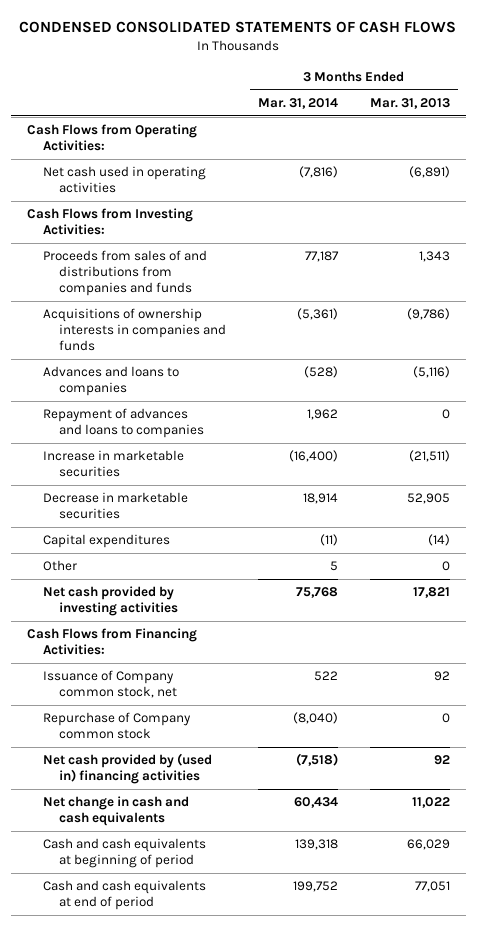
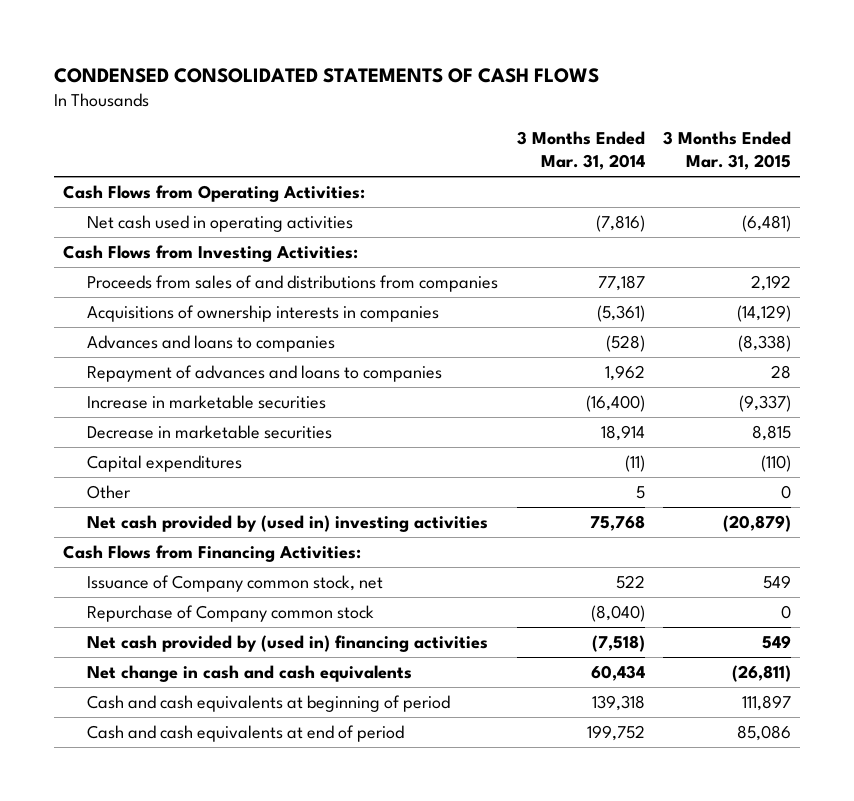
[369,98,450,110] Mar. 31, 2013 -> none
none -> [663,131,792,170] 3 Months Ended Mar. 31, 2015
[42,250,207,297] Proceeds from sales of and distributions from companies and funds -> [86,275,498,293] Proceeds from sales of and distributions from companies
[42,308,226,352] Acquisitions of ownership interests in companies and funds -> [86,305,439,323] Acquisitions of ownership interests in companies
[42,586,178,617] Net cash provided by investing activities -> [86,515,488,533] Net cash provided by (used in) investing activities

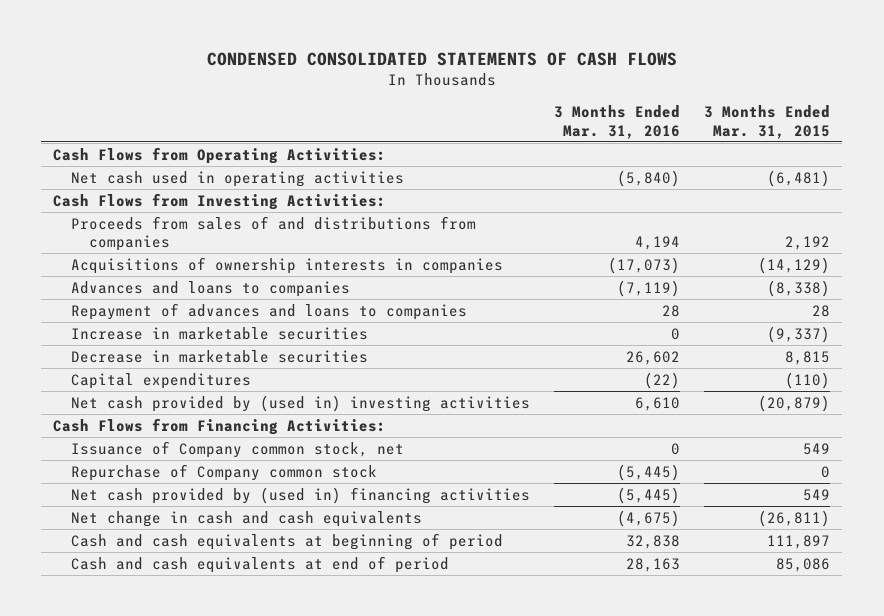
[516,131,645,170] 3 Months Ended Mar. 31, 2014 -> none
none -> [554,105,681,139] 3 Months Ended Mar. 31, 2016
[86,485,131,500] Other -> none

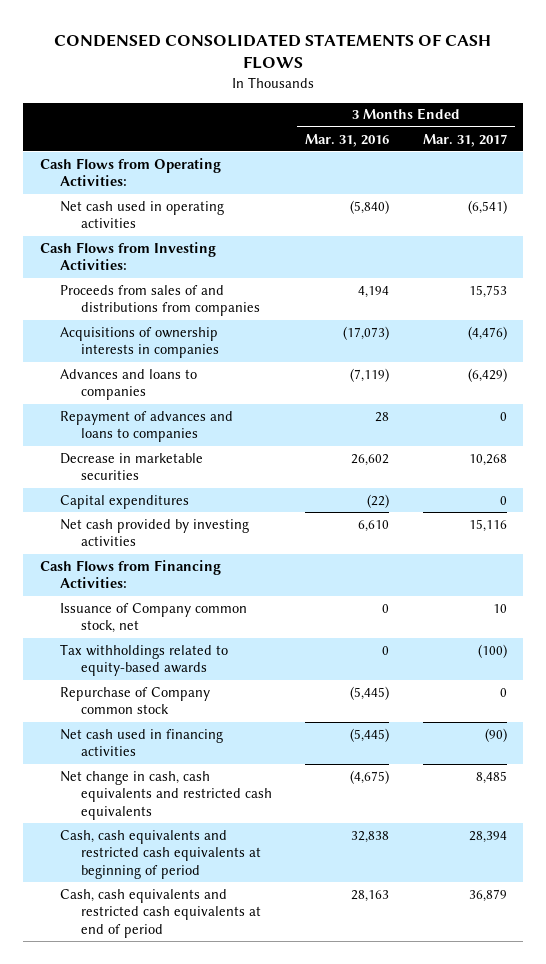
[704,105,831,139] 3 Months Ended Mar. 31, 2015 -> none
none -> [422,133,507,147] Mar. 31, 2017
[71,326,369,340] Increase in marketable securities -> none
[71,394,531,412] Net cash provided by (used in) investing activities -> [60,518,250,547] Net cash provided by investing activities
none -> [60,643,229,677] Tax withholdings related to equity-based awards
[71,486,531,504] Net cash provided by (used in) financing activities -> [60,728,224,757] Net cash used in financing activities
[71,510,423,527] Net change in cash and cash equivalents -> [60,770,272,821] Net change in cash, cash equivalents and restricted cash equivalents
[71,532,504,550] Cash and cash equivalents at beginning of period -> [60,829,261,880] Cash, cash equivalents and restricted cash equivalents at beginning of period
[71,555,450,573] Cash and cash equivalents at end of period -> [60,888,261,939] Cash, cash equivalents and restricted cash equivalents at end of period

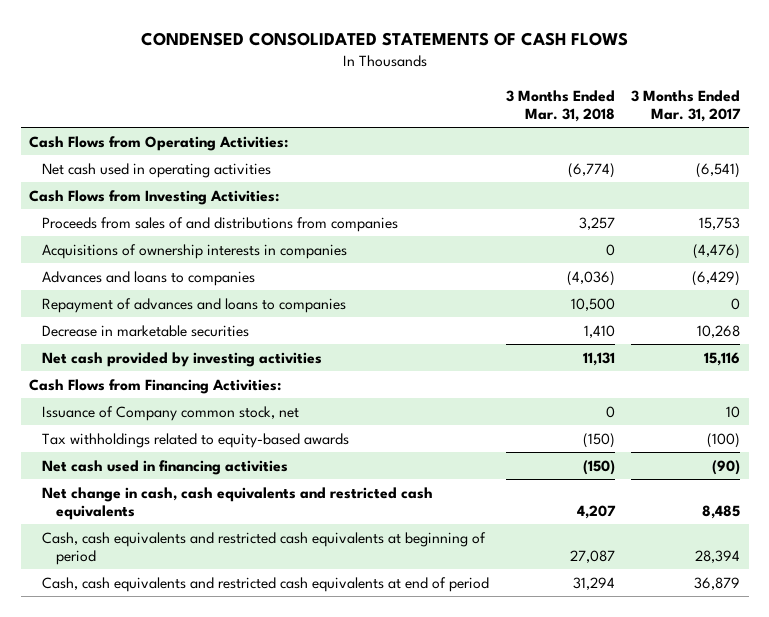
[305,133,390,147] Mar. 31, 2016 -> none
none -> [505,89,615,123] 3 Months Ended Mar. 31, 2018
[60,494,190,509] Capital expenditures -> none
[60,686,211,715] Repurchase of Company common stock -> none

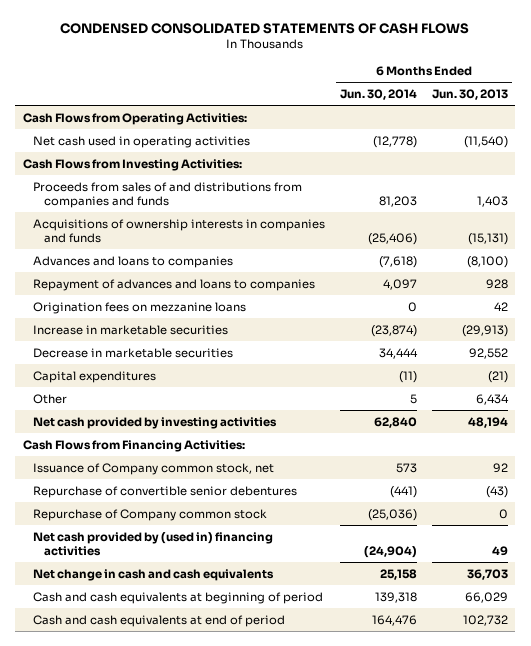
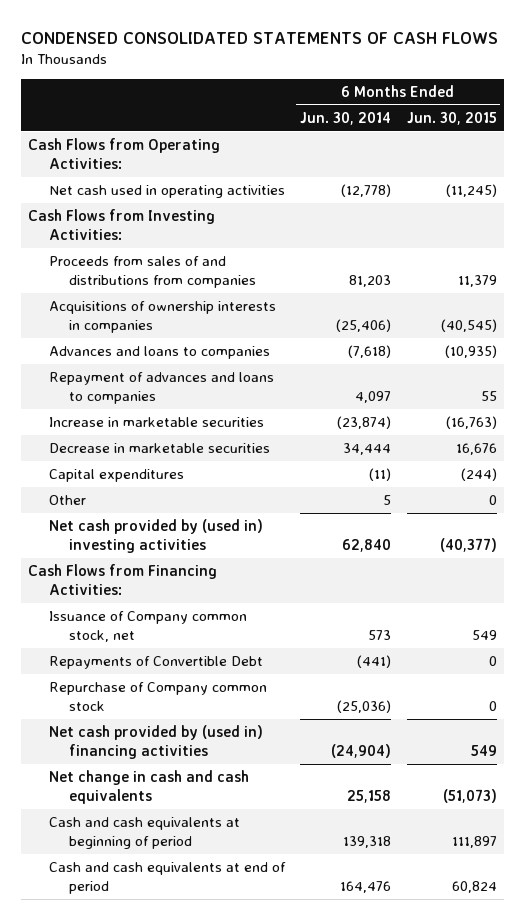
[431,88,508,100] Jun. 30, 2013 -> none
none -> [406,111,497,125] Jun. 30, 2015
[33,181,303,208] Proceeds from sales of and distributions from companies and funds -> [48,256,256,288] Proceeds from sales of and distributions from companies
[33,218,326,243] Acquisitions of ownership interests in companies and funds -> [48,301,276,333] Acquisitions of ownership interests in companies
[33,301,247,314] Origination fees on mezzanine loans -> none
[33,416,278,429] Net cash provided by investing activities -> [48,519,263,553] Net cash provided by (used in) investing activities
[33,485,298,498] Repurchase of convertible senior debentures -> [48,656,263,670] Repayments of Convertible Debt

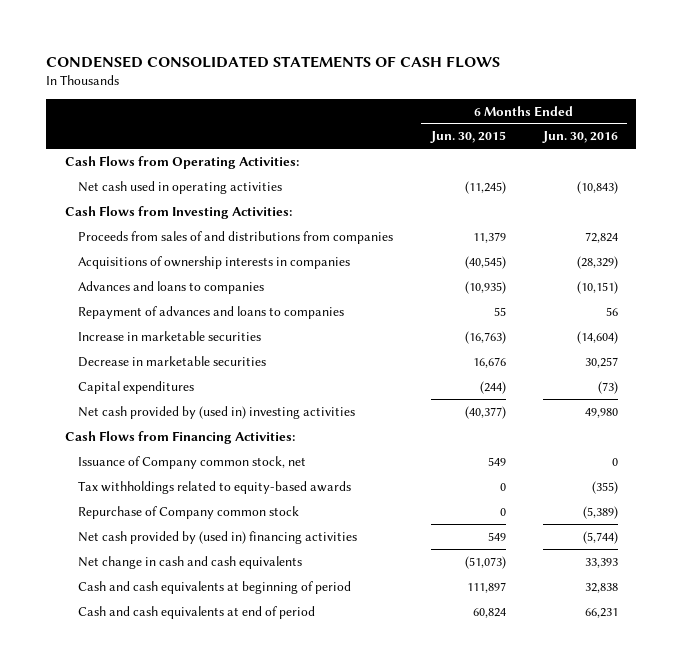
[300,111,392,125] Jun. 30, 2014 -> none
none -> [541,131,618,144] Jun. 30, 2016
[48,495,86,506] Other -> none
[48,656,263,670] Repayments of Convertible Debt -> none
none -> [78,480,352,494] Tax withholdings related to equity-based awards

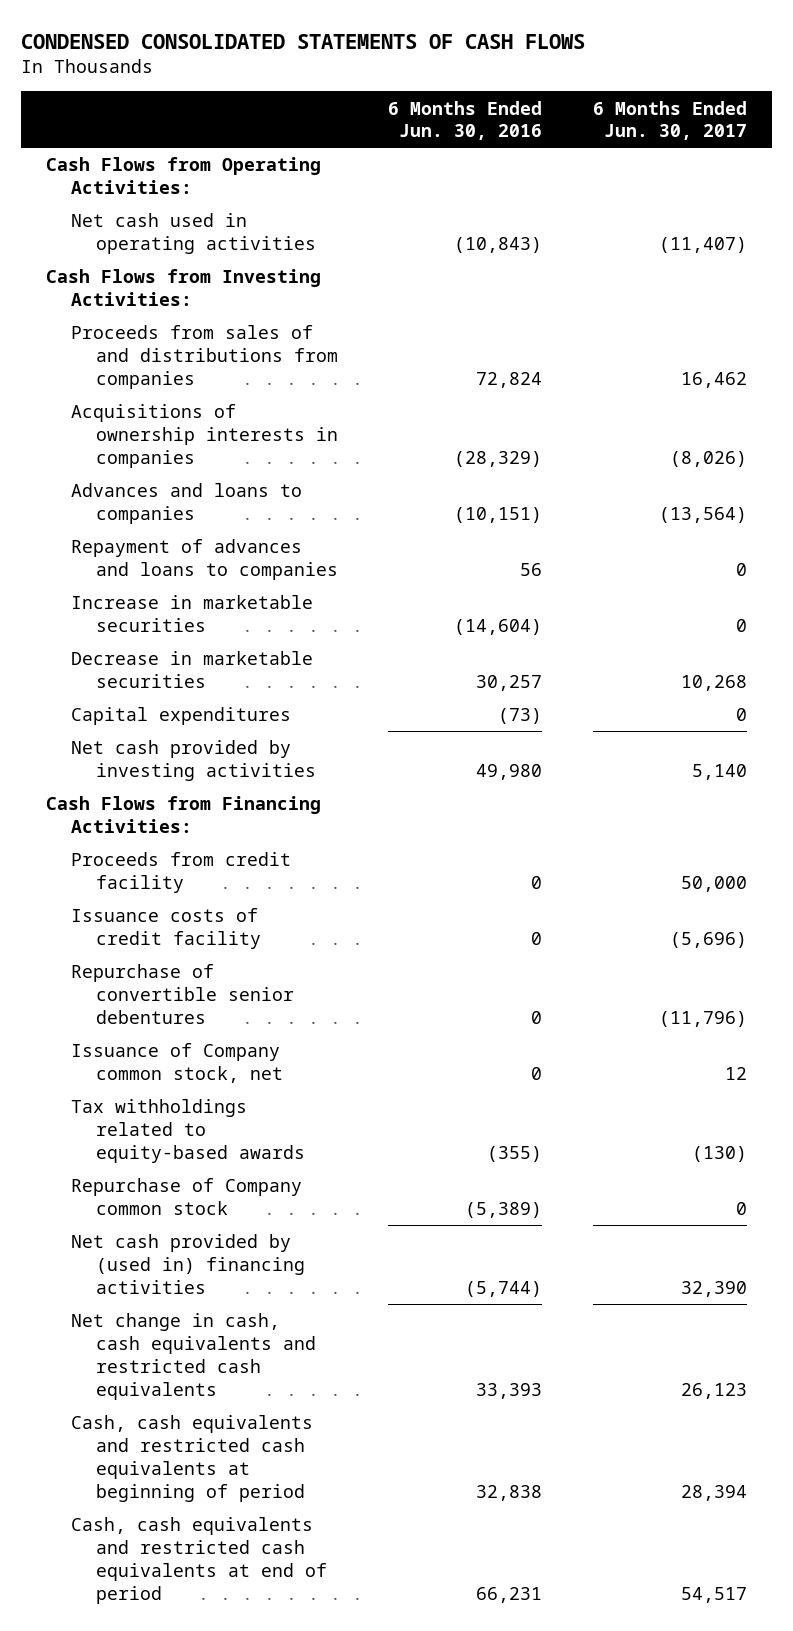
[429,131,506,144] Jun. 30, 2015 -> none
none -> [592,100,747,141] 6 Months Ended Jun. 30, 2017
[78,405,356,419] Net cash provided by (used in) investing activities -> [71,740,316,781] Net cash provided by investing activities
none -> [71,852,292,893] Proceeds from credit facility
none -> [71,908,261,949] Issuance costs of credit facility
none -> [71,964,294,1024] Repurchase of convertible senior debentures
[78,555,303,569] Net change in cash and cash equivalents -> [71,1313,316,1400] Net change in cash, cash equivalents and restricted cash equivalents
[78,580,352,594] Cash and cash equivalents at beginning of period -> [71,1415,314,1502] Cash, cash equivalents and restricted cash equivalents at beginning of period
[78,605,316,619] Cash and cash equivalents at end of period -> [71,1517,327,1604] Cash, cash equivalents and restricted cash equivalents at end of period

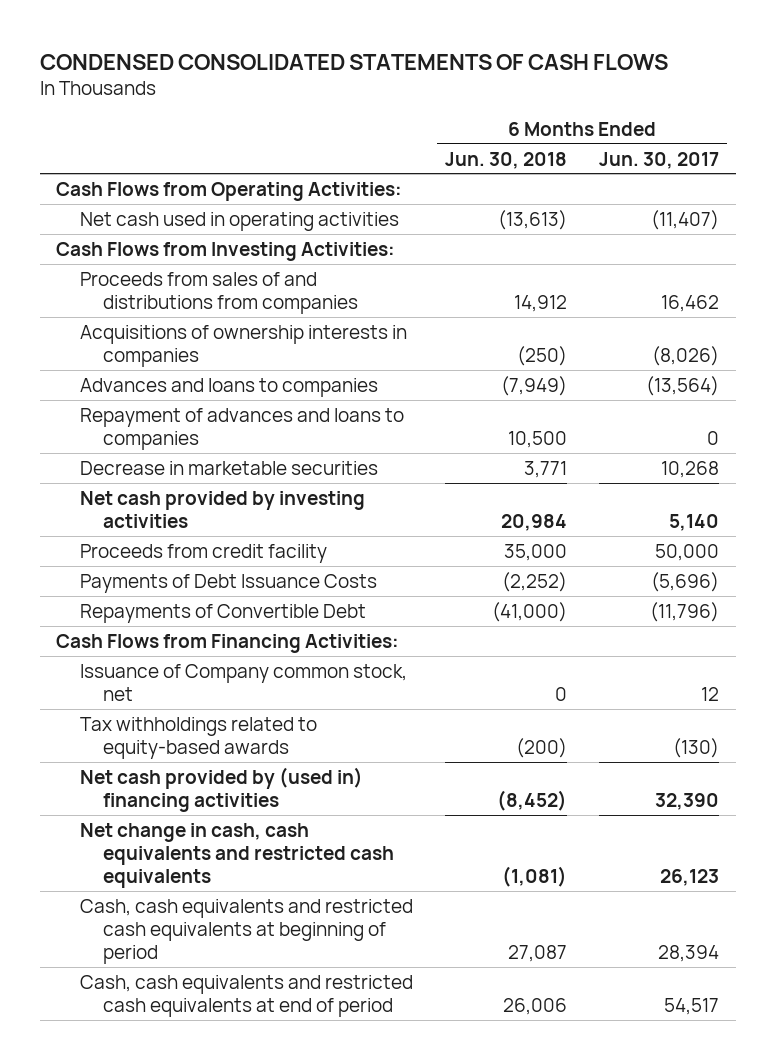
[388,100,543,141] 6 Months Ended Jun. 30, 2016 -> none
none -> [445,151,568,169] Jun. 30, 2018
[71,595,314,632] Increase in marketable securities -> none
[71,707,292,726] Capital expenditures -> none
[71,908,261,949] Issuance costs of credit facility -> [79,573,377,593] Payments of Debt Issuance Costs
[71,964,294,1024] Repurchase of convertible senior debentures -> [79,603,366,623] Repayments of Convertible Debt
[46,796,322,833] Cash Flows from Financing Activities: -> [56,633,400,653] Cash Flows from Financing Activities:
[71,1178,303,1215] Repurchase of Company common stock -> none

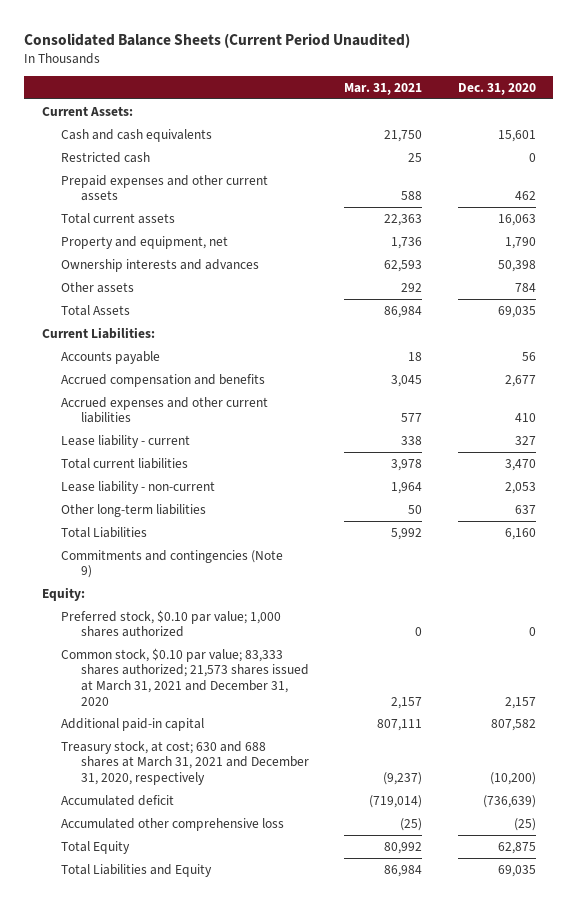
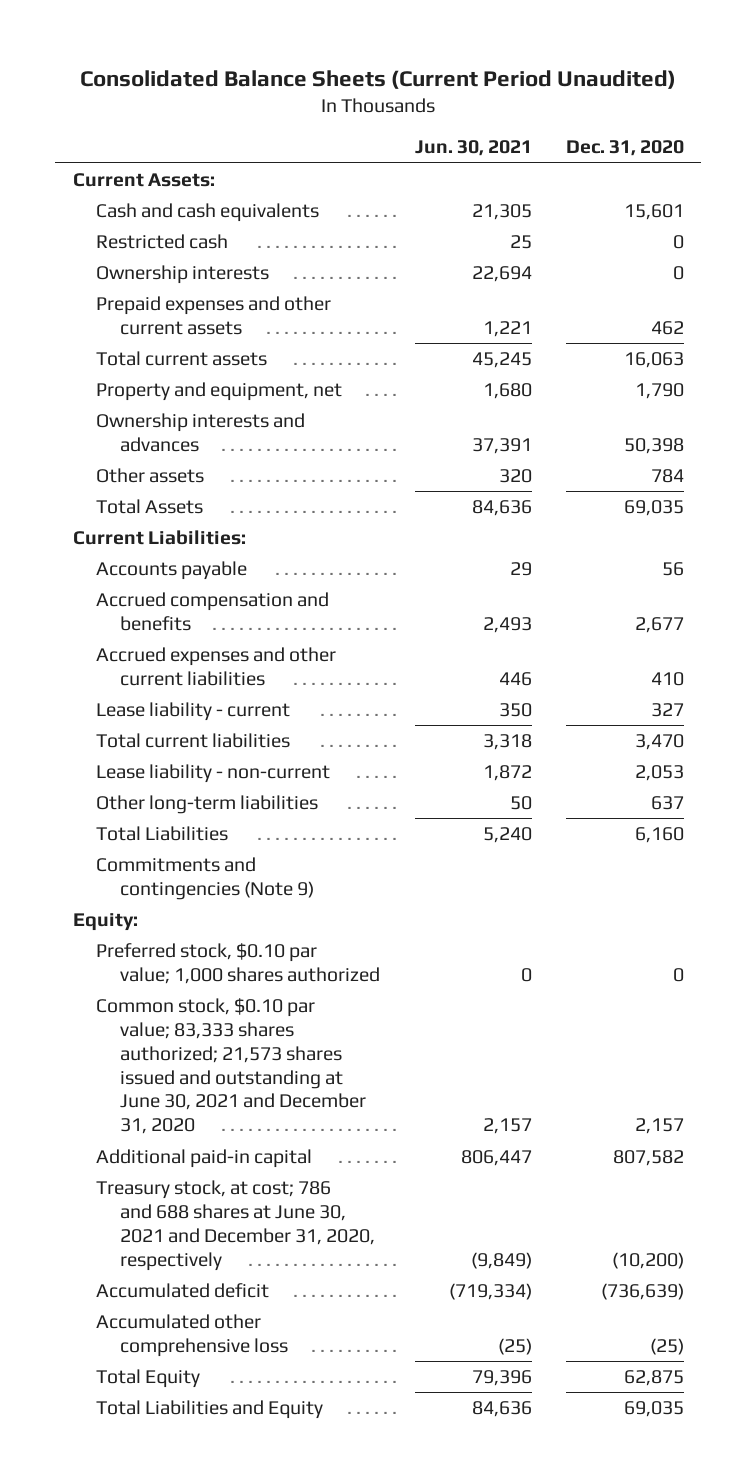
[344,82,423,95] Mar. 31, 2021 -> none
none -> [414,140,532,157] Jun. 30, 2021
none -> [96,265,270,285] Ownership interests
[61,647,309,706] Common stock, $0.10 par value; 83,333 shares authorized; 21,573 shares issued at March 31, 2021 and December 31, 2020 -> [96,998,367,1135] Common stock, $0.10 par value; 83,333 shares authorized; 21,573 shares issued and outstanding at June 30, 2021 and December 31, 2020
[61,740,309,785] Treasury stock, at cost; 630 and 688 shares at March 31, 2021 and December 31, 2020, respectively -> [96,1180,376,1271] Treasury stock, at cost; 786 and 688 shares at June 30, 2021 and December 31, 2020, respectively

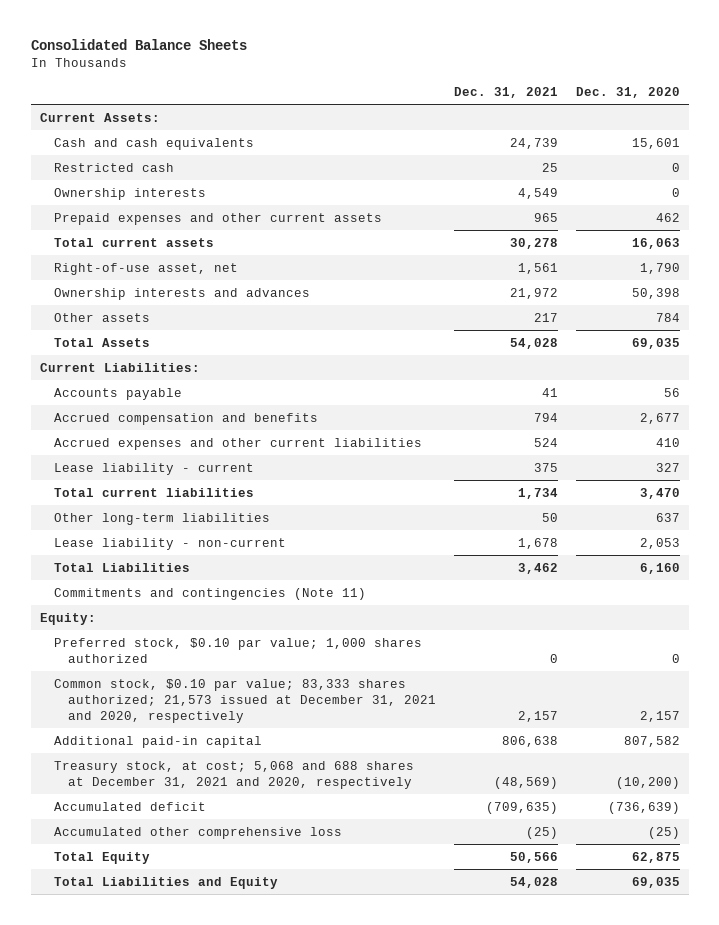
[80,69,677,89] Consolidated Balance Sheets (Current Period Unaudited) -> [30,38,247,50] Consolidated Balance Sheets
[414,140,532,157] Jun. 30, 2021 -> none
none -> [453,86,558,98] Dec. 31, 2021
[96,382,343,402] Property and equipment, net -> [53,262,238,275] Right-of-use asset, net
[96,764,331,784] Lease liability - non-current -> [53,537,286,550] Lease liability - non-current
[96,857,315,900] Commitments and contingencies (Note 9) -> [53,587,366,600] Commitments and contingencies (Note 11)
[96,998,367,1135] Common stock, $0.10 par value; 83,333 shares authorized; 21,573 shares issued and outstanding at June 30, 2021 and December 31, 2020 -> [53,678,436,723] Common stock, $0.10 par value; 83,333 shares authorized; 21,573 issued at December 31, 2021 and 2020, respectively
[96,1180,376,1271] Treasury stock, at cost; 786 and 688 shares at June 30, 2021 and December 31, 2020, respectively -> [53,760,414,789] Treasury stock, at cost; 5,068 and 688 shares at December 31, 2021 and 2020, respectively

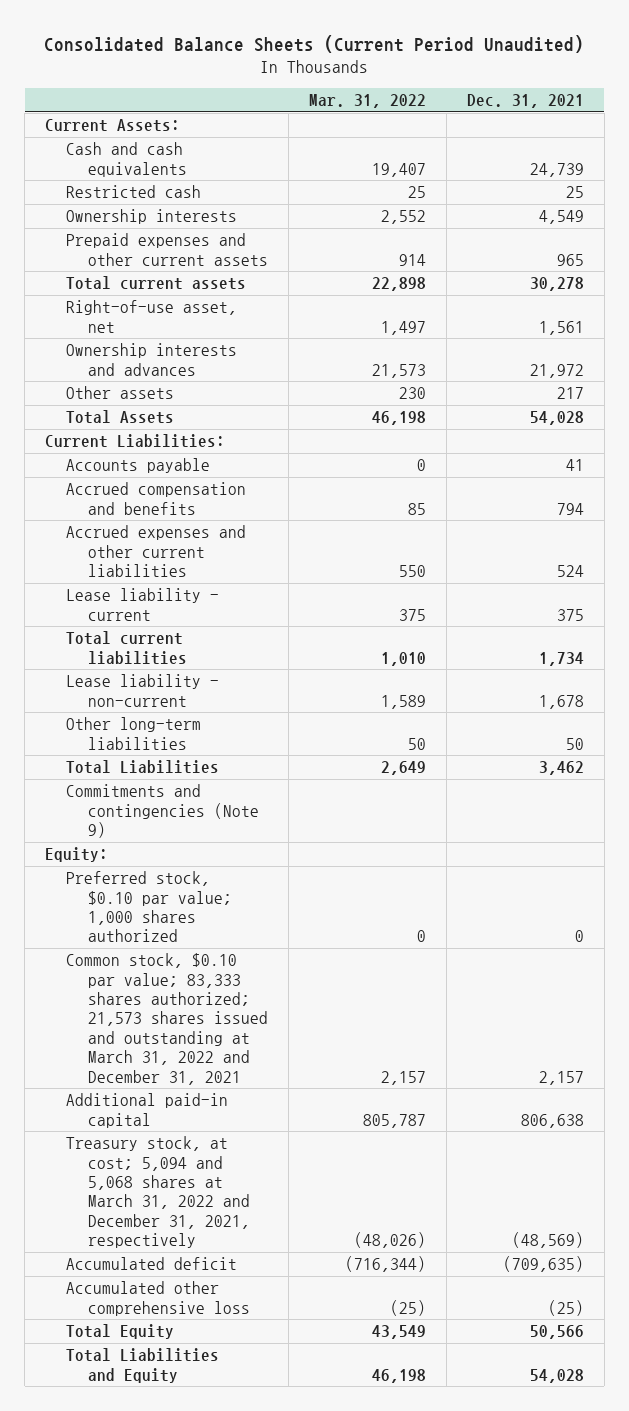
[30,38,247,50] Consolidated Balance Sheets -> [44,34,585,53] Consolidated Balance Sheets (Current Period Unaudited)
[575,86,680,98] Dec. 31, 2020 -> none
none -> [308,94,426,109] Mar. 31, 2022
[53,512,270,525] Other long-term liabilities -> [66,717,202,750] Other long-term liabilities
[53,587,366,600] Commitments and contingencies (Note 11) -> [66,784,259,838] Commitments and contingencies (Note 9)
[53,678,436,723] Common stock, $0.10 par value; 83,333 shares authorized; 21,573 issued at December 31, 2021 and 2020, respectively -> [66,953,268,1085] Common stock, $0.10 par value; 83,333 shares authorized; 21,573 shares issued and outstanding at March 31, 2022 and December 31, 2021
[53,760,414,789] Treasury stock, at cost; 5,068 and 688 shares at December 31, 2021 and 2020, respectively -> [66,1136,250,1249] Treasury stock, at cost; 5,094 and 5,068 shares at March 31, 2022 and December 31, 2021, respectively

